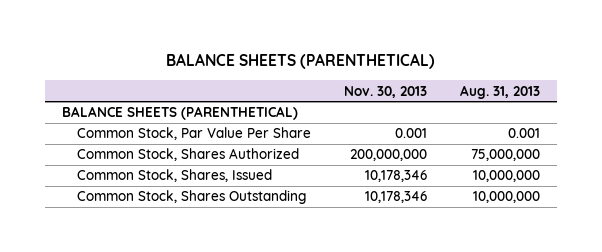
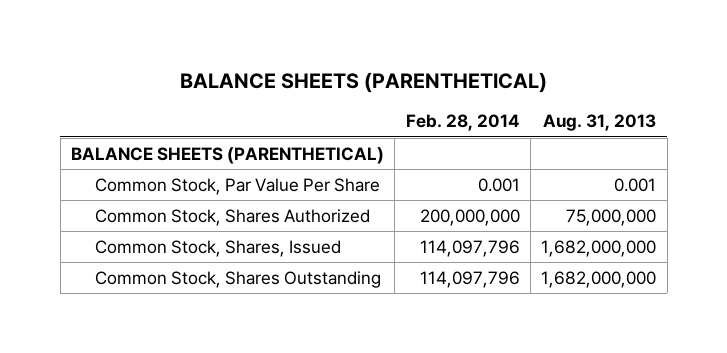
[343,85,427,98] Nov. 30, 2013 -> none
none -> [405,114,520,132] Feb. 28, 2014
[472,170,540,183] 10,000,000 -> [541,239,657,257] 1,682,000,000
[472,191,540,204] 10,000,000 -> [541,270,657,288] 1,682,000,000

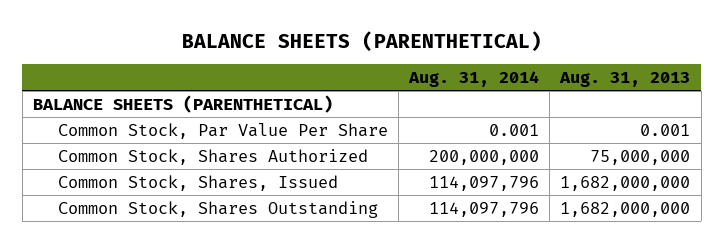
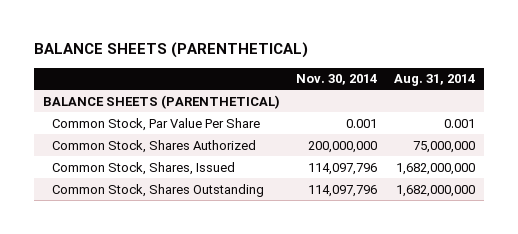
[559,72,691,88] Aug. 31, 2013 -> none
none -> [296,74,378,86] Nov. 30, 2014
[429,149,540,165] 200,000,000 -> [413,140,476,153] 75,000,000
[429,175,540,191] 114,097,796 -> [396,162,476,175] 1,682,000,000
[429,201,540,217] 114,097,796 -> [396,184,476,197] 1,682,000,000

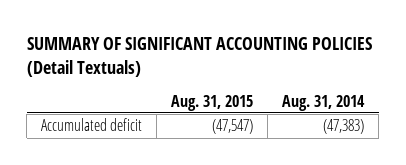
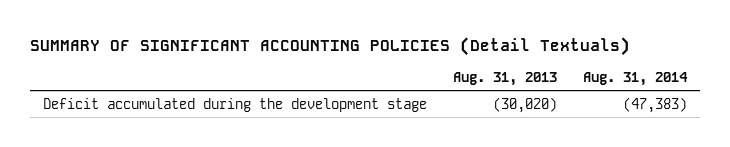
[171,94,254,111] Aug. 31, 2015 -> none
none -> [453,71,558,86] Aug. 31, 2013
[41,118,143,132] Accumulated deficit -> [42,97,427,112] Deficit accumulated during the development stage

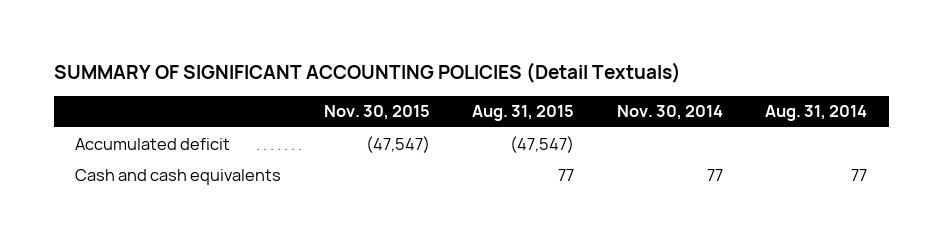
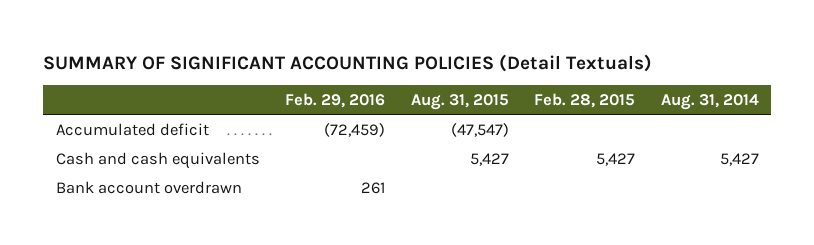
[323,105,430,121] Nov. 30, 2015 -> none
[616,105,723,121] Nov. 30, 2014 -> none
none -> [285,92,386,108] Feb. 29, 2016
none -> [534,92,636,108] Feb. 28, 2015
[558,168,575,181] 77 -> [469,152,509,166] 5,427
[851,168,868,181] 77 -> [719,152,759,166] 5,427
none -> [55,180,242,194] Bank account overdrawn

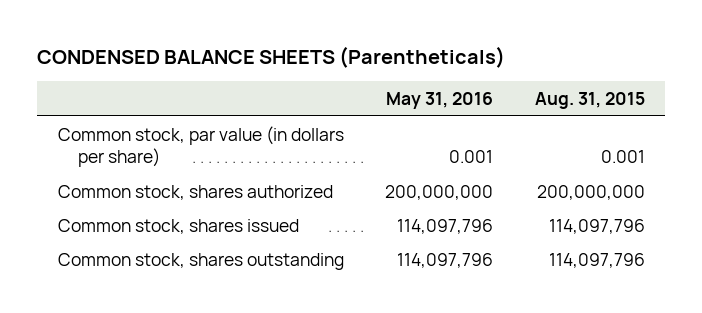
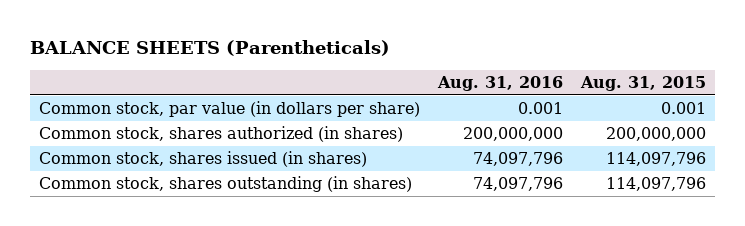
[36,45,505,68] CONDENSED BALANCE SHEETS (Parentheticals) -> [29,40,390,57] BALANCE SHEETS (Parentheticals)
[386,91,494,109] May 31, 2016 -> none
none -> [436,76,563,92] Aug. 31, 2016
[57,184,333,200] Common stock, shares authorized -> [38,126,403,143] Common stock, shares authorized (in shares)
[57,218,299,234] Common stock, shares issued -> [38,151,367,168] Common stock, shares issued (in shares)
[57,252,344,270] Common stock, shares outstanding -> [38,176,412,193] Common stock, shares outstanding (in shares)

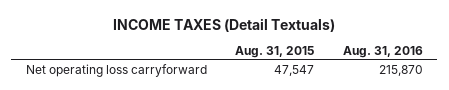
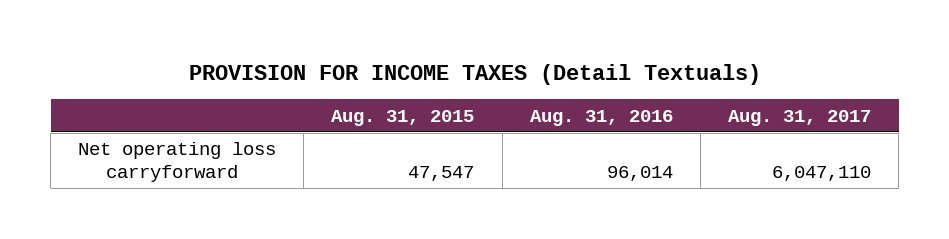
[113,18,336,33] INCOME TAXES (Detail Textuals) -> [188,64,761,86] PROVISION FOR INCOME TAXES (Detail Textuals)
none -> [727,109,871,126] Aug. 31, 2017
[378,65,423,77] 215,870 -> [606,166,673,182] 96,014

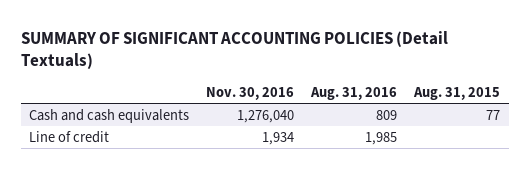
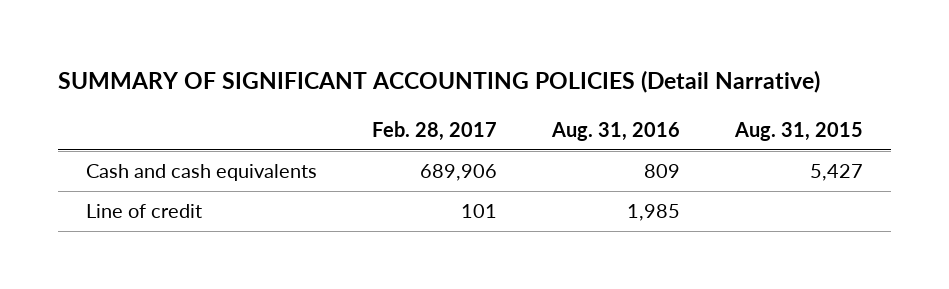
[21,30,449,70] SUMMARY OF SIGNIFICANT ACCOUNTING POLICIES (Detail Textuals) -> [58,70,821,94] SUMMARY OF SIGNIFICANT ACCOUNTING POLICIES (Detail Narrative)
[206,87,295,101] Nov. 30, 2016 -> none
none -> [372,120,498,141] Feb. 28, 2017
[486,110,501,121] 77 -> [810,164,864,182] 5,427

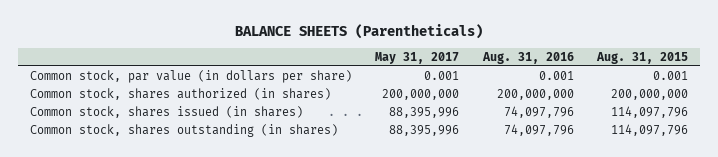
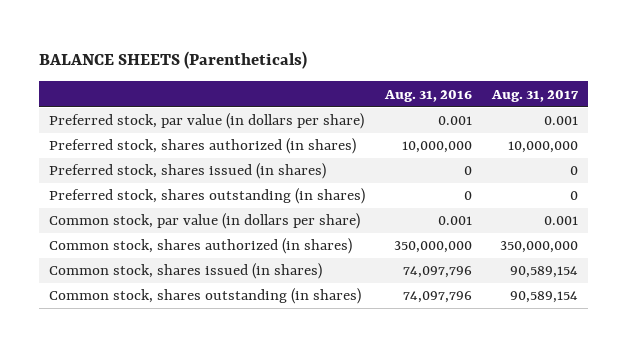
[375,51,460,64] May 31, 2017 -> none
[596,51,689,64] Aug. 31, 2015 -> none
none -> [490,89,579,102] Aug. 31, 2017
none -> [48,113,364,130] Preferred stock, par value (in dollars per share)
none -> [48,138,356,155] Preferred stock, shares authorized (in shares)
none -> [48,163,326,180] Preferred stock, shares issued (in shares)
none -> [48,188,365,205] Preferred stock, shares outstanding (in shares)
[496,89,574,101] 200,000,000 -> [393,241,472,254] 350,000,000

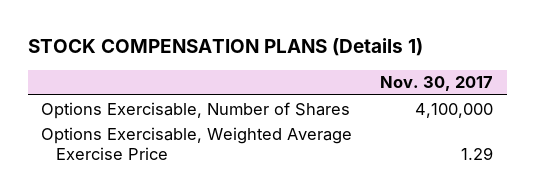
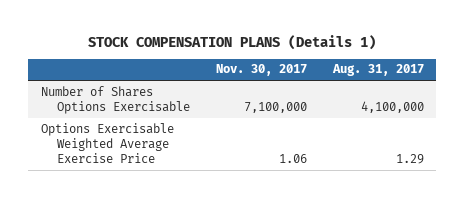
none -> [331,64,424,77] Aug. 31, 2017
[41,101,351,119] Options Exercisable, Number of Shares -> [41,85,191,114] Number of Shares Options Exercisable
[414,102,493,118] 4,100,000 -> [243,101,307,113] 7,100,000
[41,126,353,161] Options Exercisable, Weighted Average Exercise Price -> [41,122,175,164] Options Exercisable Weighted Average Exercise Price
[460,147,493,161] 1.29 -> [278,154,307,164] 1.06

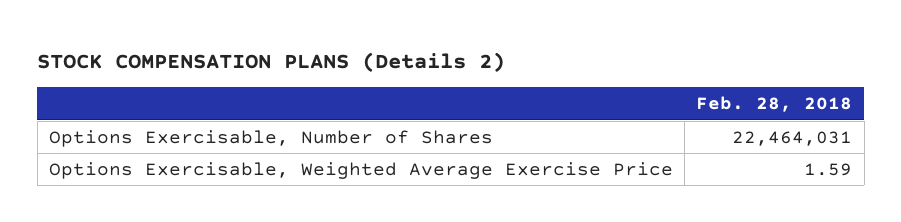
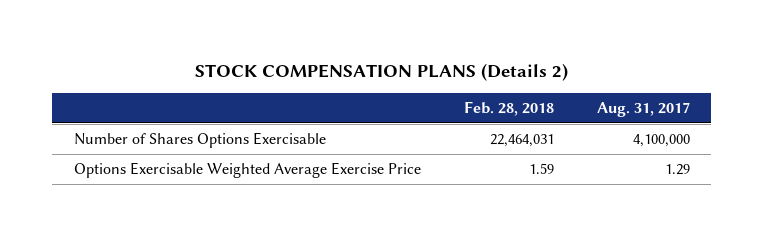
none -> [596,102,690,118] Aug. 31, 2017
[48,129,493,147] Options Exercisable, Number of Shares -> [73,132,326,149] Number of Shares Options Exercisable
[48,161,673,179] Options Exercisable, Weighted Average Exercise Price -> [73,162,421,179] Options Exercisable Weighted Average Exercise Price

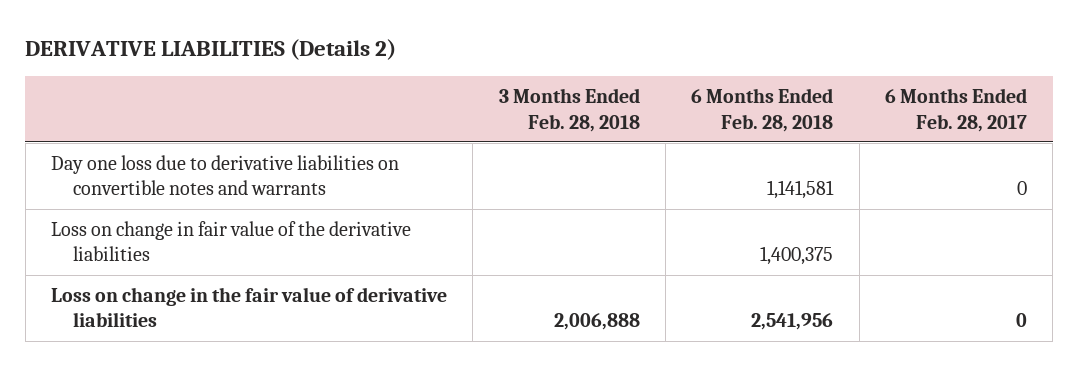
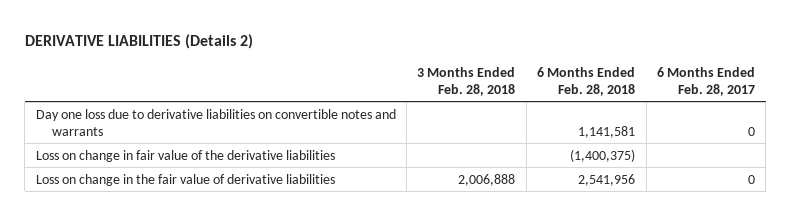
[760,246,834,266] 1,400,375 -> [570,148,636,162] (1,400,375)

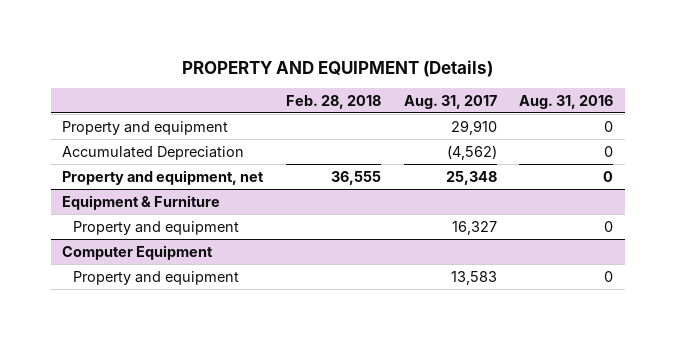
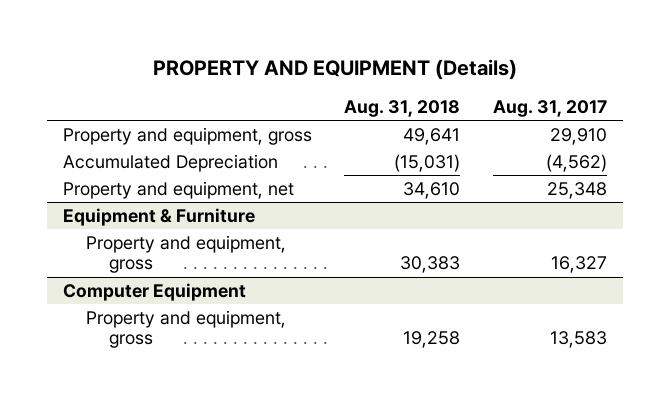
[285,95,381,110] Feb. 28, 2018 -> none
[519,95,614,110] Aug. 31, 2016 -> none
none -> [344,99,461,117] Aug. 31, 2018
[62,120,229,135] Property and equipment -> [63,126,313,145] Property and equipment, gross
[73,220,240,235] Property and equipment -> [86,234,287,274] Property and equipment, gross
[73,270,240,285] Property and equipment -> [86,309,287,349] Property and equipment, gross

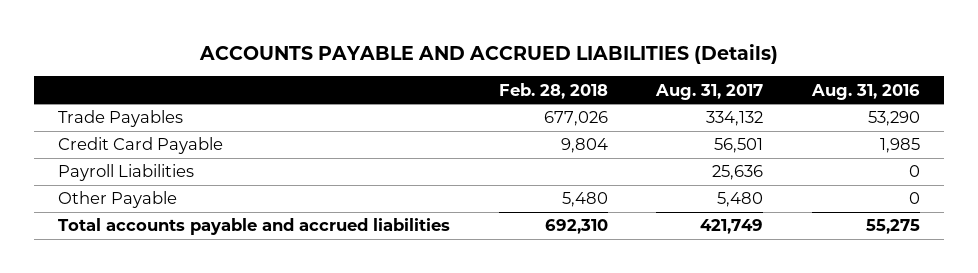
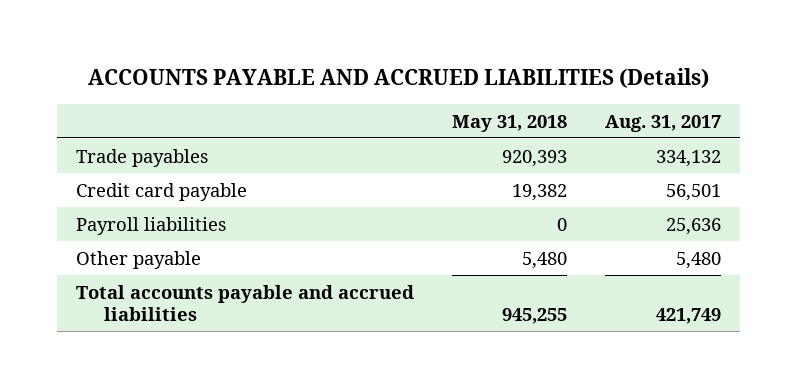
[498,82,608,99] Feb. 28, 2018 -> none
[810,83,920,100] Aug. 31, 2016 -> none
none -> [452,114,568,132] May 31, 2018
[58,110,184,128] Trade Payables -> [75,148,208,167] Trade payables
[58,137,224,155] Credit Card Payable -> [75,182,247,201] Credit card payable
[58,164,195,182] Payroll Liabilities -> [75,216,226,235] Payroll liabilities
[58,191,178,209] Other Payable -> [75,250,201,269] Other payable

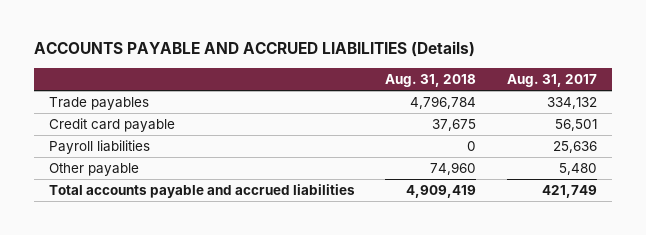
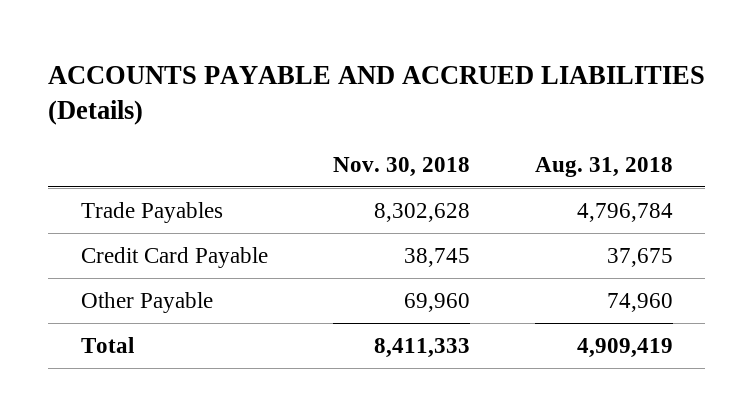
[506,73,597,87] Aug. 31, 2017 -> none
none -> [332,156,470,177] Nov. 30, 2018
[48,140,150,155] Payroll liabilities -> none
[48,97,149,111] Trade payables -> [80,201,223,223] Trade Payables
[48,118,175,133] Credit card payable -> [80,246,268,268] Credit Card Payable
[48,163,139,177] Other payable -> [80,291,213,313] Other Payable
[48,184,355,199] Total accounts payable and accrued liabilities -> [80,336,134,353] Total

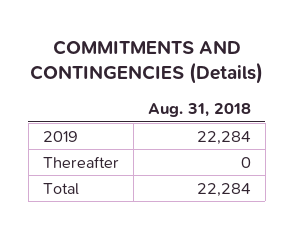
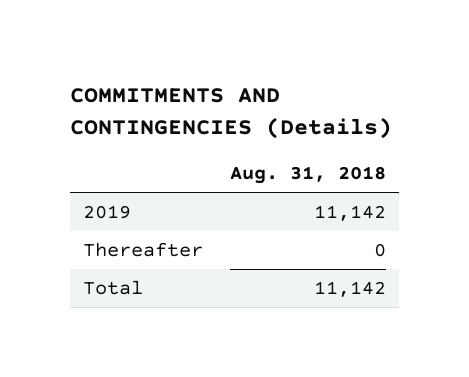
[196,130,251,145] 22,284 -> [313,205,386,222] 11,142
[196,182,251,197] 22,284 -> [313,281,386,298] 11,142

